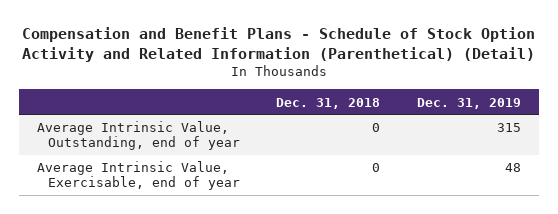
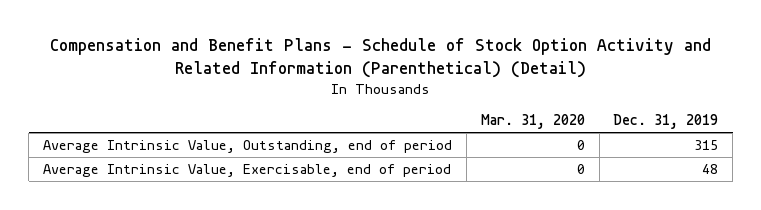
[276,97,381,109] Dec. 31, 2018 -> none
none -> [480,114,585,130] Mar. 31, 2020
[37,121,240,151] Average Intrinsic Value, Outstanding, end of year -> [43,139,453,153] Average Intrinsic Value, Outstanding, end of period
[37,161,240,191] Average Intrinsic Value, Exercisable, end of year -> [43,163,452,177] Average Intrinsic Value, Exercisable, end of period

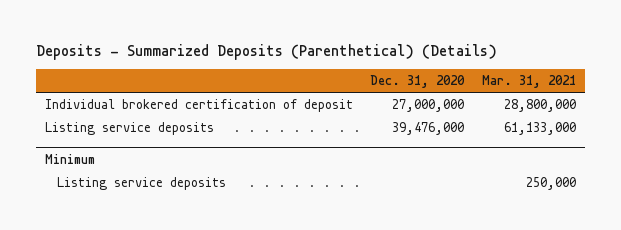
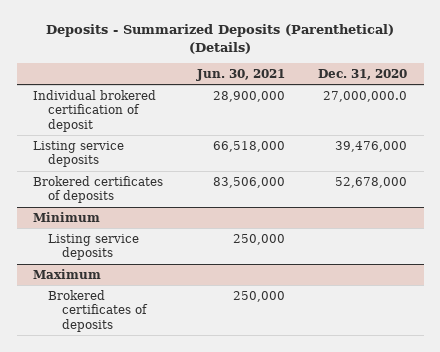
[481,75,576,89] Mar. 31, 2021 -> none
none -> [195,68,285,81] Jun. 30, 2021
[392,99,465,113] 27,000,000 -> [323,90,408,102] 27,000,000.0
none -> [33,175,164,204] Brokered certificates of deposits
none -> [33,268,102,279] Maximum
none -> [47,289,148,332] Brokered certificates of deposits

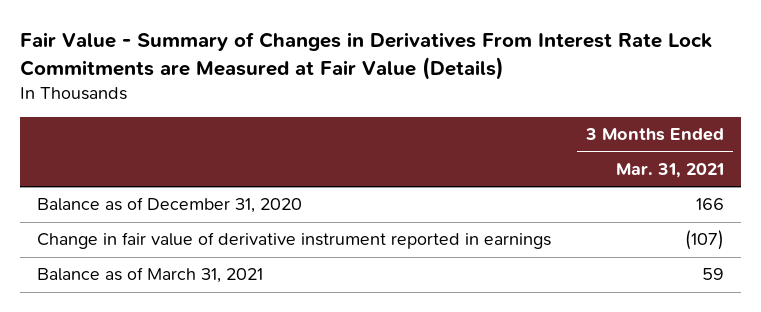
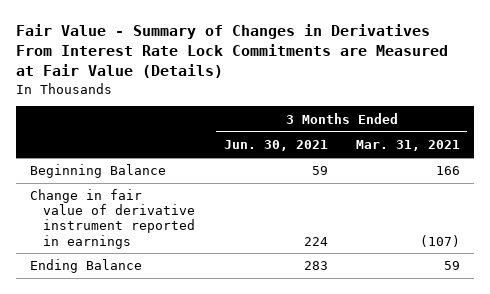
none -> [223,140,328,152] Jun. 30, 2021
[37,197,303,214] Balance as of December 31, 2020 -> [29,164,166,179] Beginning Balance
[37,267,264,284] Balance as of March 31, 2021 -> [29,259,142,274] Ending Balance

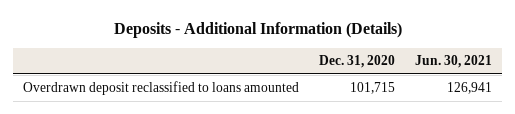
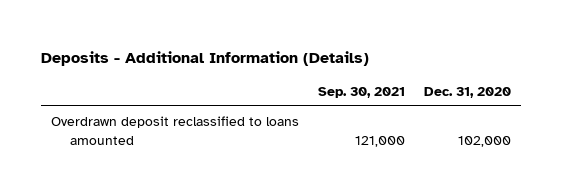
[415,55,493,69] Jun. 30, 2021 -> none
none -> [318,87,406,99] Sep. 30, 2021
[350,82,396,95] 101,715 -> [458,135,512,147] 102,000

